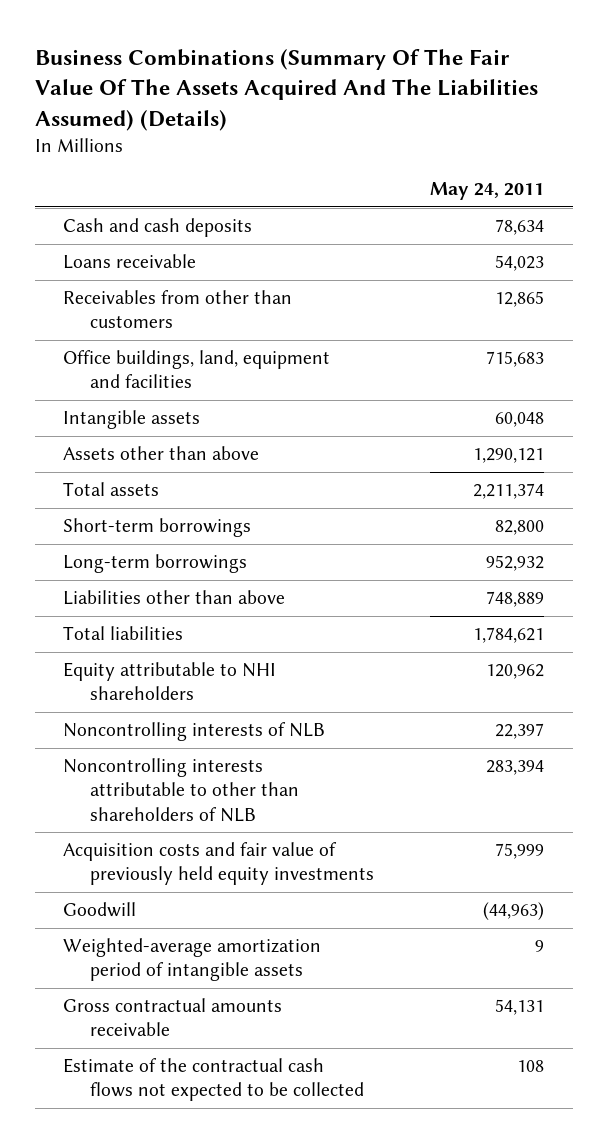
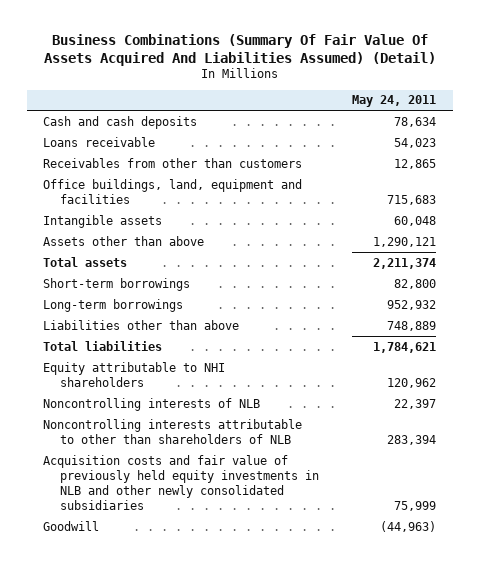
[34,48,538,131] Business Combinations (Summary Of The Fair Value Of The Assets Acquired And The Liabilities Assumed) (Details) -> [43,33,436,66] Business Combinations (Summary Of Fair Value Of Assets Acquired And Liabilities Assumed) (Detail)
[62,842,374,886] Acquisition costs and fair value of previously held equity investments -> [42,454,320,510] Acquisition costs and fair value of previously held equity investments in NLB and other newly consolidated subsidiaries
[62,938,321,982] Weighted-average amortization period of intangible assets -> none
[62,998,282,1037] Gross contractual amounts receivable -> none
[62,1058,364,1102] Estimate of the contractual cash flows not expected to be collected -> none

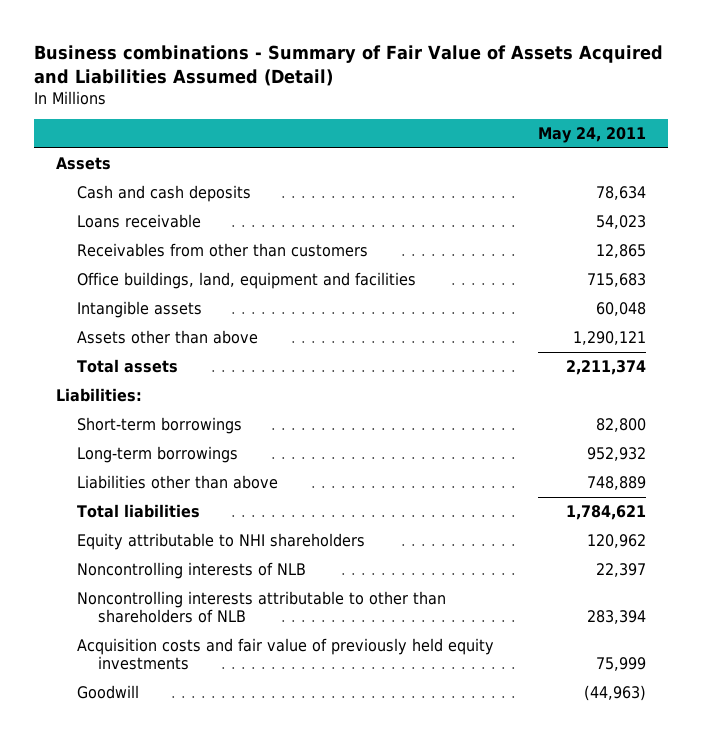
[43,33,436,66] Business Combinations (Summary Of Fair Value Of Assets Acquired And Liabilities Assumed) (Detail) -> [34,44,664,86] Business combinations - Summary of Fair Value of Assets Acquired and Liabilities Assumed (Detail)
none -> [56,157,112,171] Assets
none -> [56,388,143,403] Liabilities:
[42,454,320,510] Acquisition costs and fair value of previously held equity investments in NLB and other newly consolidated subsidiaries -> [77,638,495,671] Acquisition costs and fair value of previously held equity investments

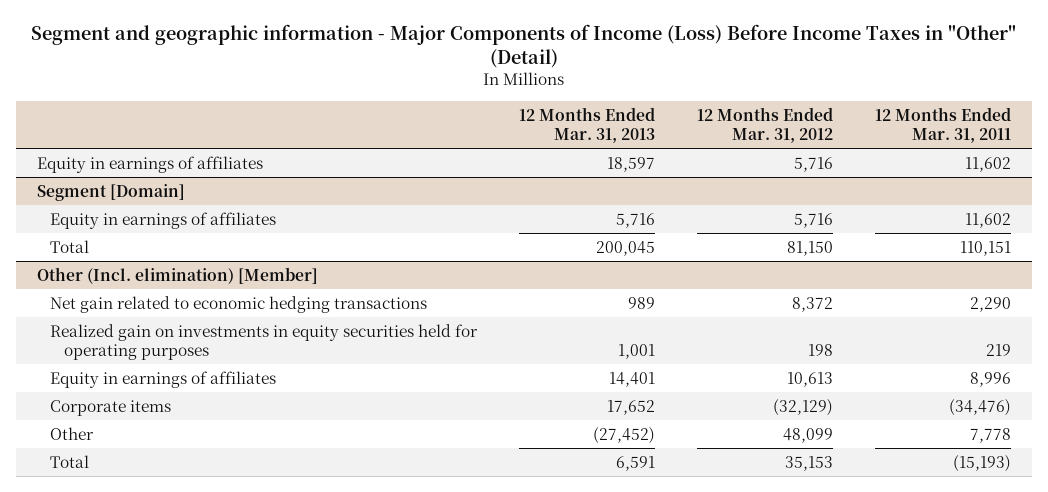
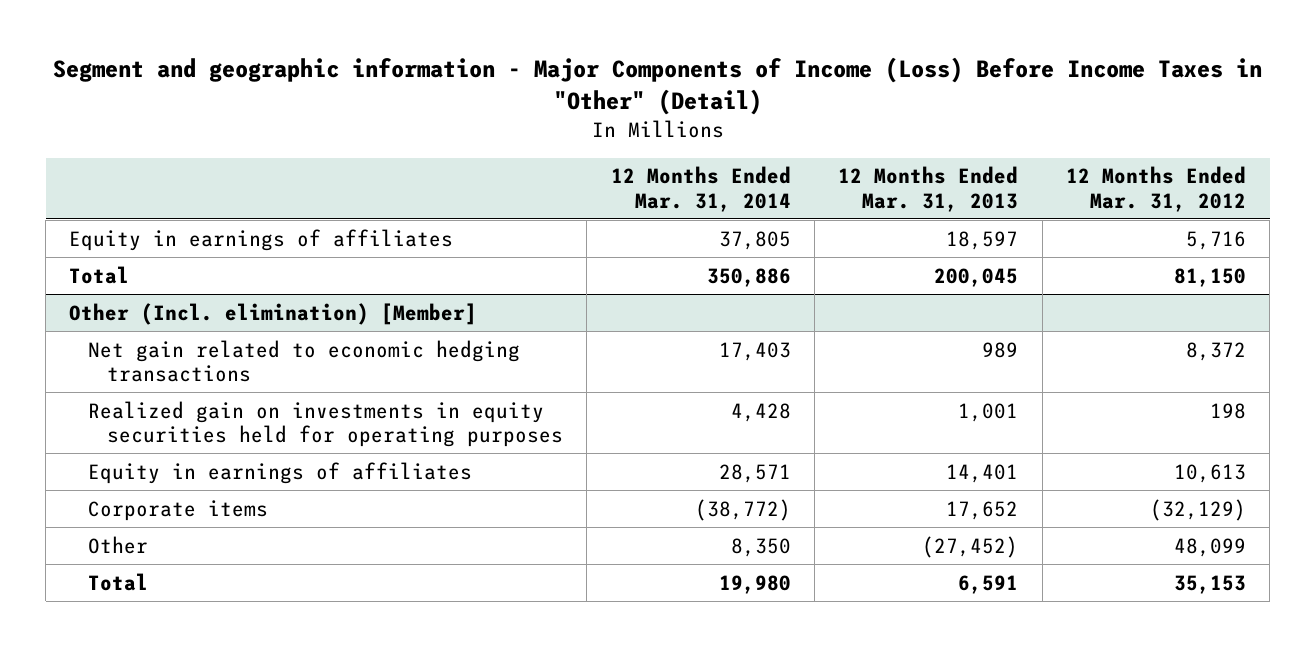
[875,106,1012,143] 12 Months Ended Mar. 31, 2011 -> none
none -> [610,166,791,212] 12 Months Ended Mar. 31, 2014
[36,183,185,201] Segment [Domain] -> none
[50,211,277,229] Equity in earnings of affiliates -> none

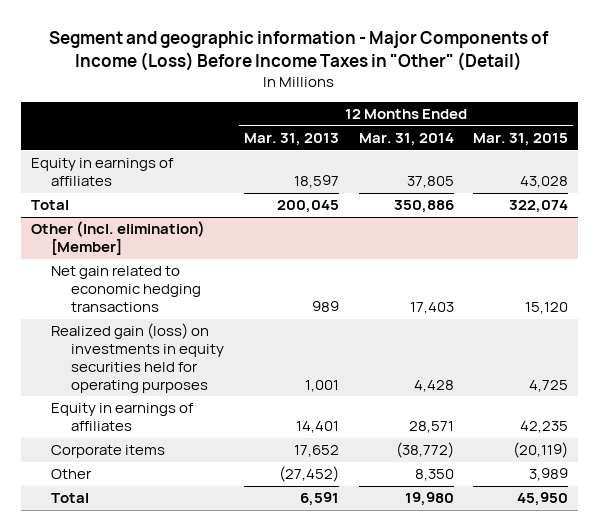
[1065,166,1246,212] 12 Months Ended Mar. 31, 2012 -> none
none -> [473,133,569,147] Mar. 31, 2015
[88,400,563,447] Realized gain on investments in equity securities held for operating purposes -> [50,323,225,393] Realized gain (loss) on investments in equity securities held for operating purposes

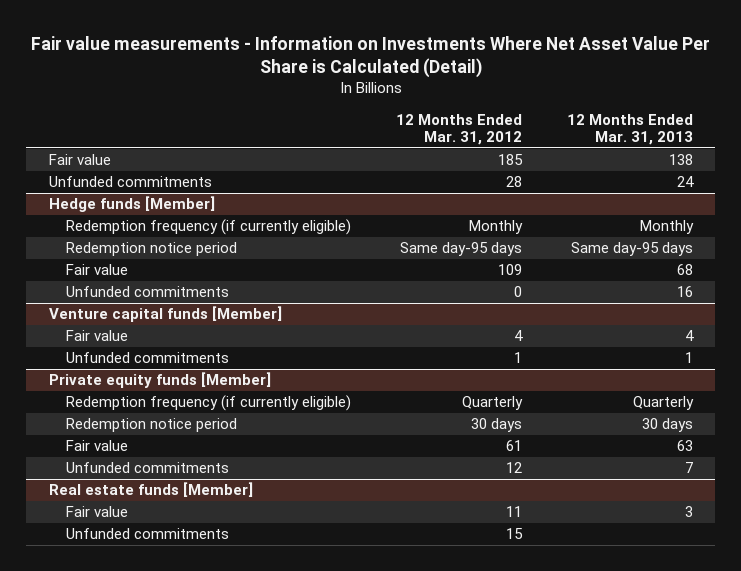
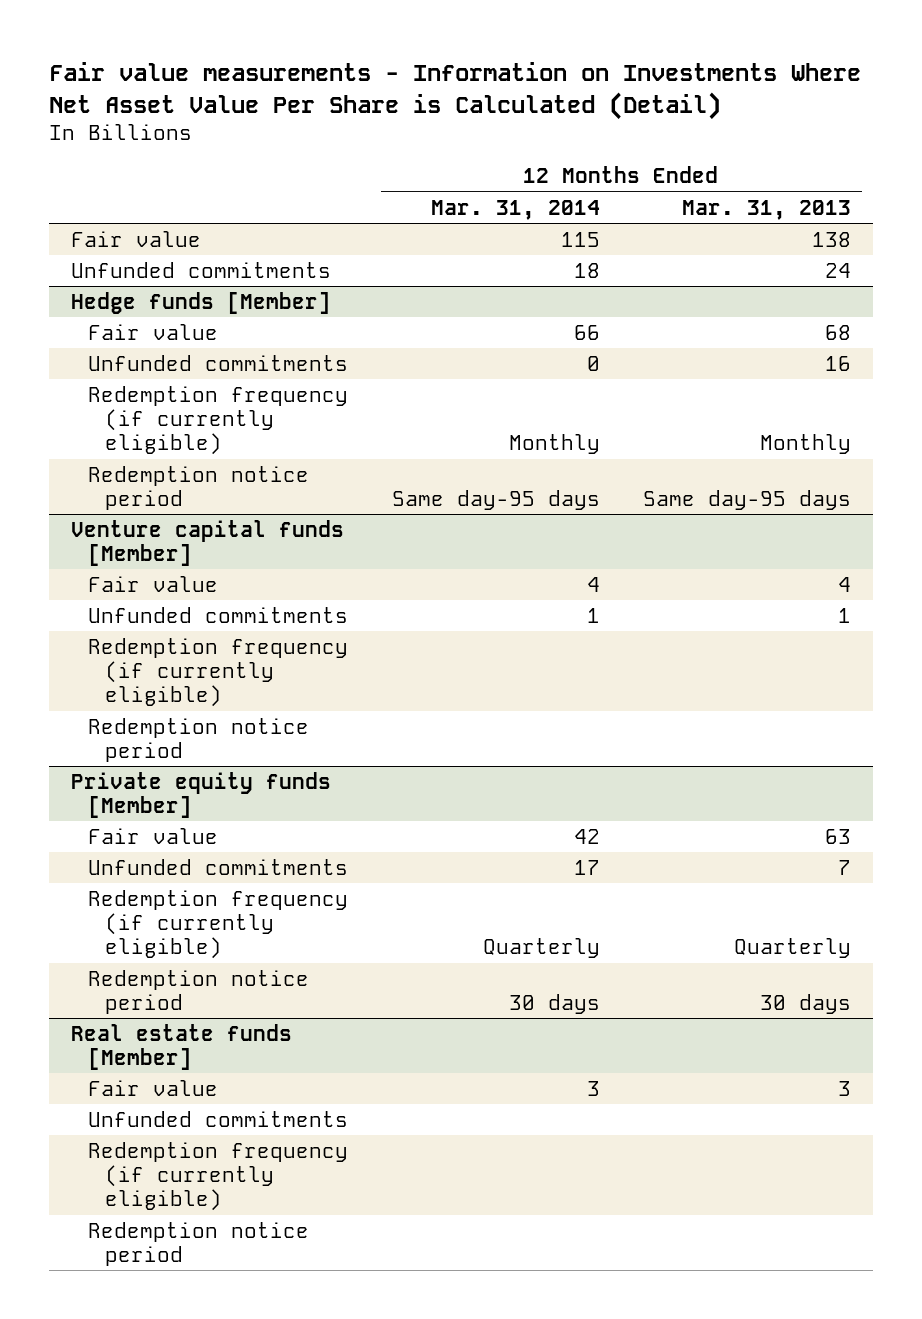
[396,113,523,146] 12 Months Ended Mar. 31, 2012 -> none
none -> [430,199,600,220] Mar. 31, 2014
[66,219,352,236] Redemption frequency (if currently eligible) -> [87,385,348,456] Redemption frequency (if currently eligible)
[66,242,238,257] Redemption notice period -> [87,465,309,510] Redemption notice period
none -> [87,637,348,708] Redemption frequency (if currently eligible)
none -> [87,717,309,762] Redemption notice period
[66,395,352,412] Redemption frequency (if currently eligible) -> [87,889,348,960] Redemption frequency (if currently eligible)
[66,418,238,433] Redemption notice period -> [87,969,309,1014] Redemption notice period
none -> [87,1141,348,1212] Redemption frequency (if currently eligible)
none -> [87,1221,309,1266] Redemption notice period

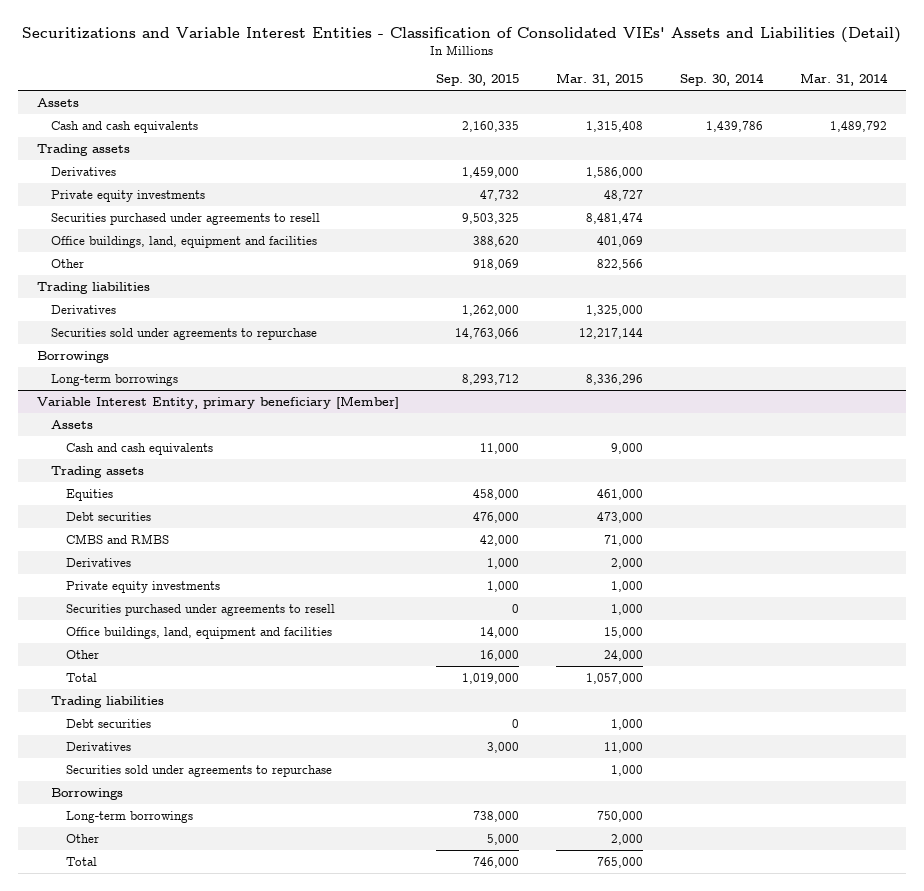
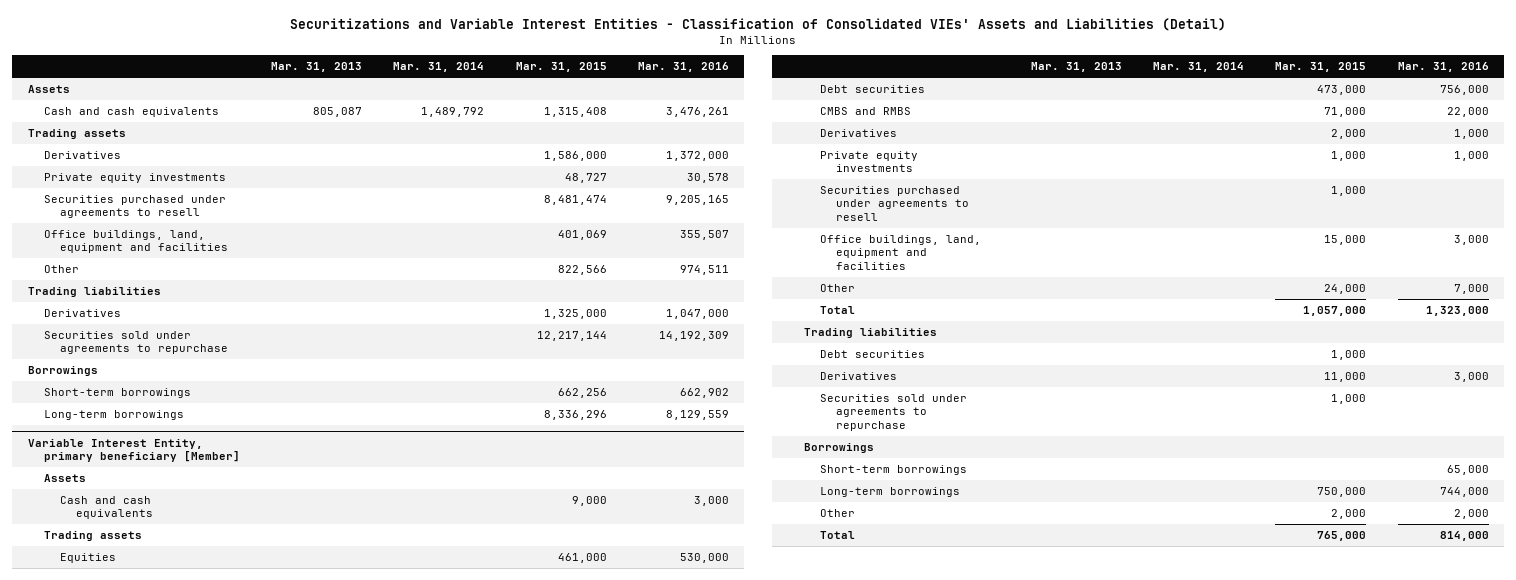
[435,74,519,87] Sep. 30, 2015 -> none
[679,73,764,87] Sep. 30, 2014 -> none
none -> [271,62,363,73] Mar. 31, 2013
none -> [637,62,729,73] Mar. 31, 2016
none -> [43,388,191,399] Short-term borrowings
none -> [819,465,967,476] Short-term borrowings

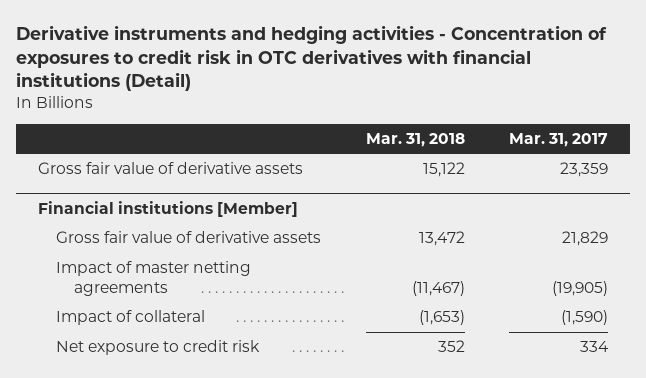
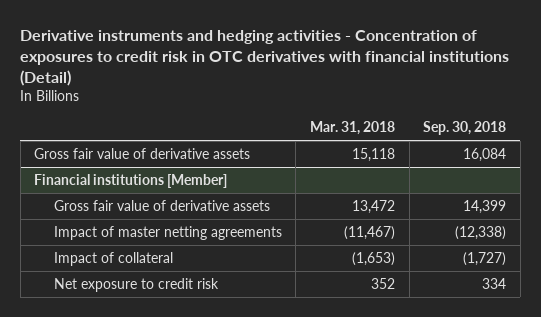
[509,132,609,147] Mar. 31, 2017 -> none
none -> [423,121,507,136] Sep. 30, 2018
[422,162,465,178] 15,122 -> [352,147,396,162] 15,118

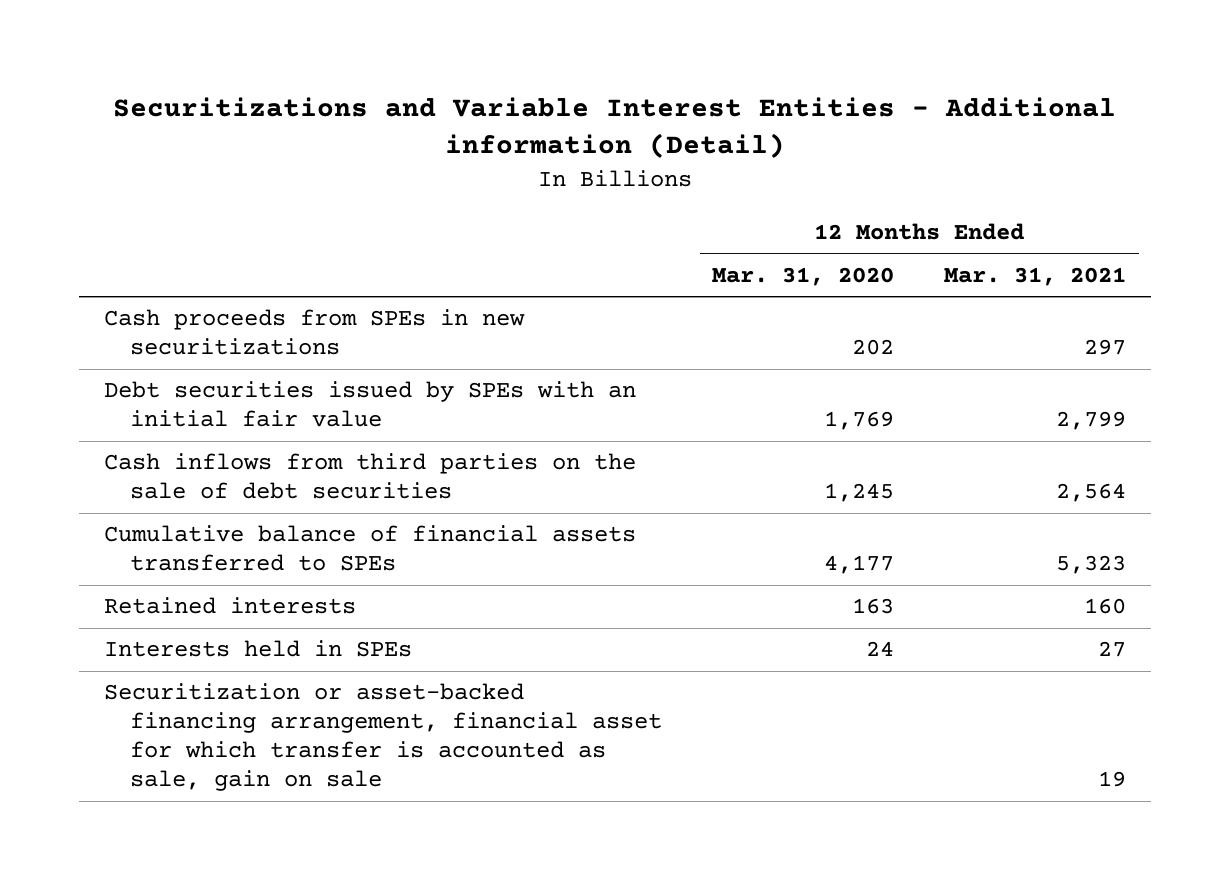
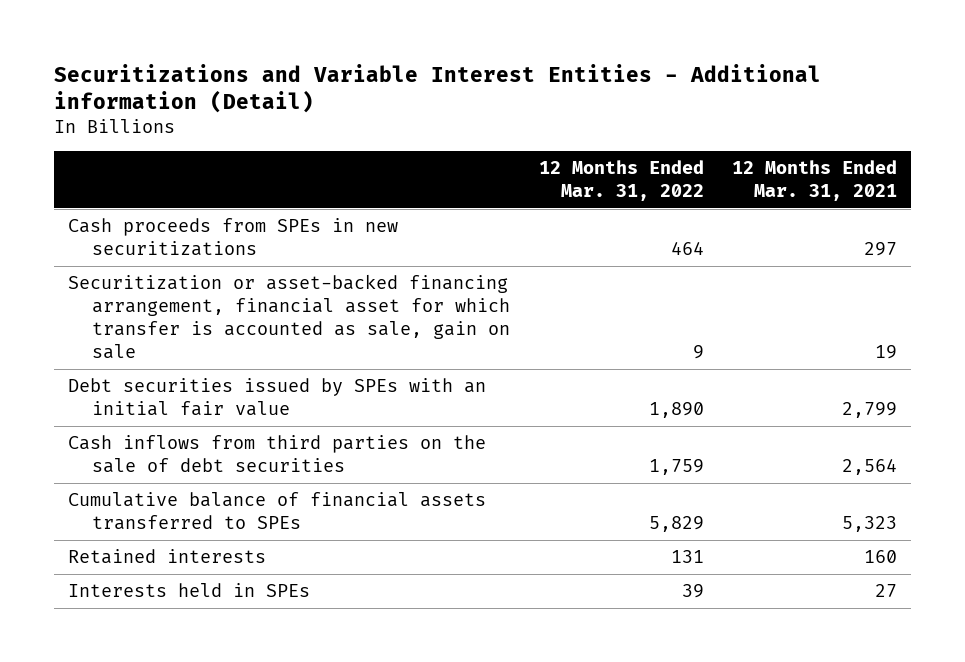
[712,266,895,286] Mar. 31, 2020 -> none
none -> [538,160,704,202] 12 Months Ended Mar. 31, 2022
[103,683,663,792] Securitization or asset-backed financing arrangement, financial asset for which transfer is accounted as sale, gain on sale -> [68,274,511,360] Securitization or asset-backed financing arrangement, financial asset for which transfer is accounted as sale, gain on sale

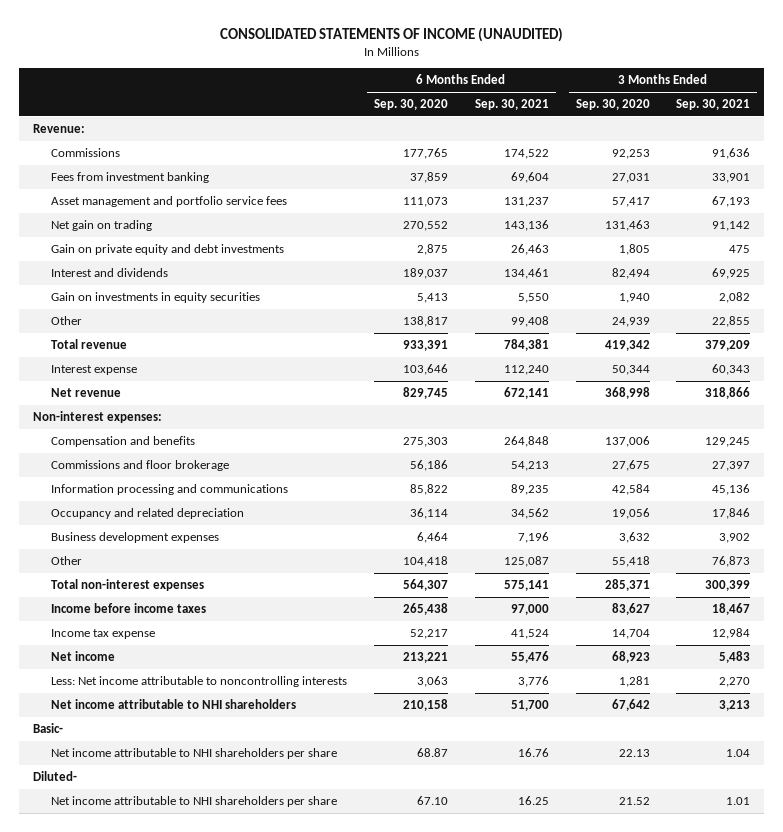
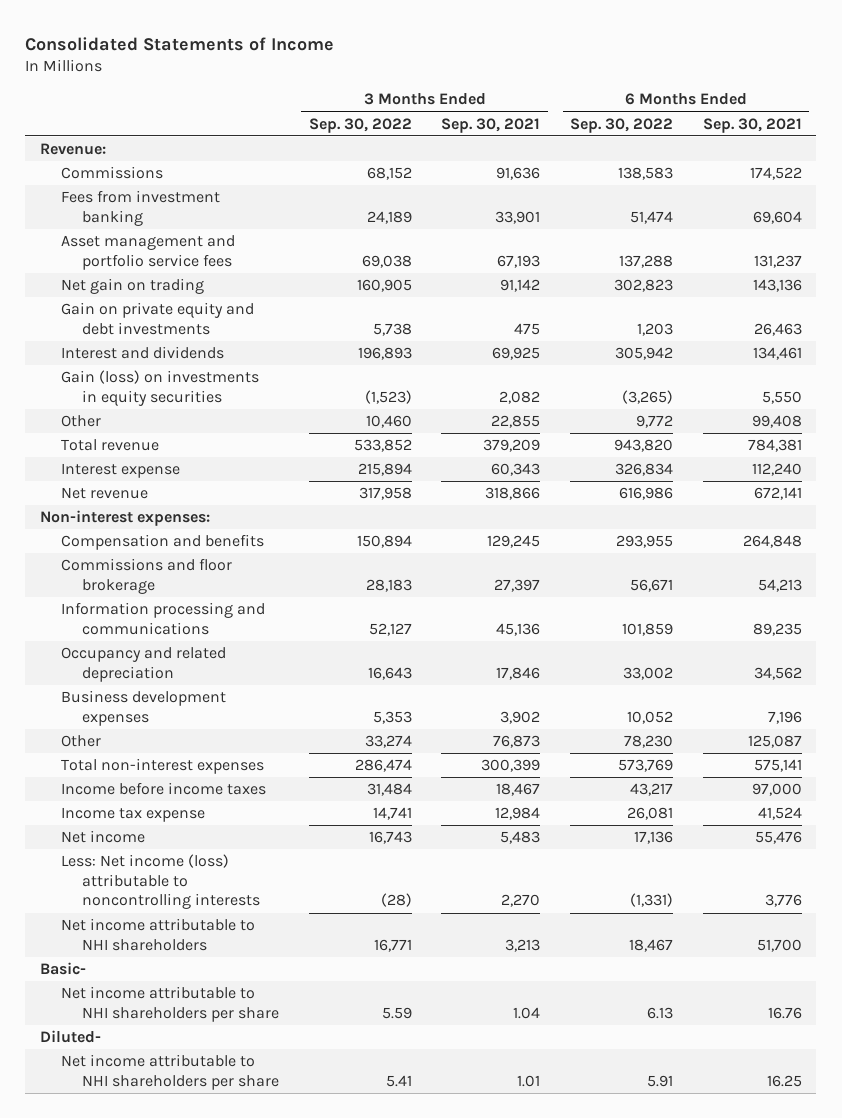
[219,26,563,42] CONSOLIDATED STATEMENTS OF INCOME (UNAUDITED) -> [25,36,335,51] Consolidated Statements of Income
[374,99,449,111] Sep. 30, 2020 -> none
[575,99,650,111] Sep. 30, 2020 -> none
none -> [308,117,412,133] Sep. 30, 2022
none -> [570,117,674,133] Sep. 30, 2022
[51,291,261,303] Gain on investments in equity securities -> [61,370,260,406] Gain (loss) on investments in equity securities
[51,675,348,687] Less: Net income attributable to noncontrolling interests -> [61,854,261,910] Less: Net income (loss) attributable to noncontrolling interests

